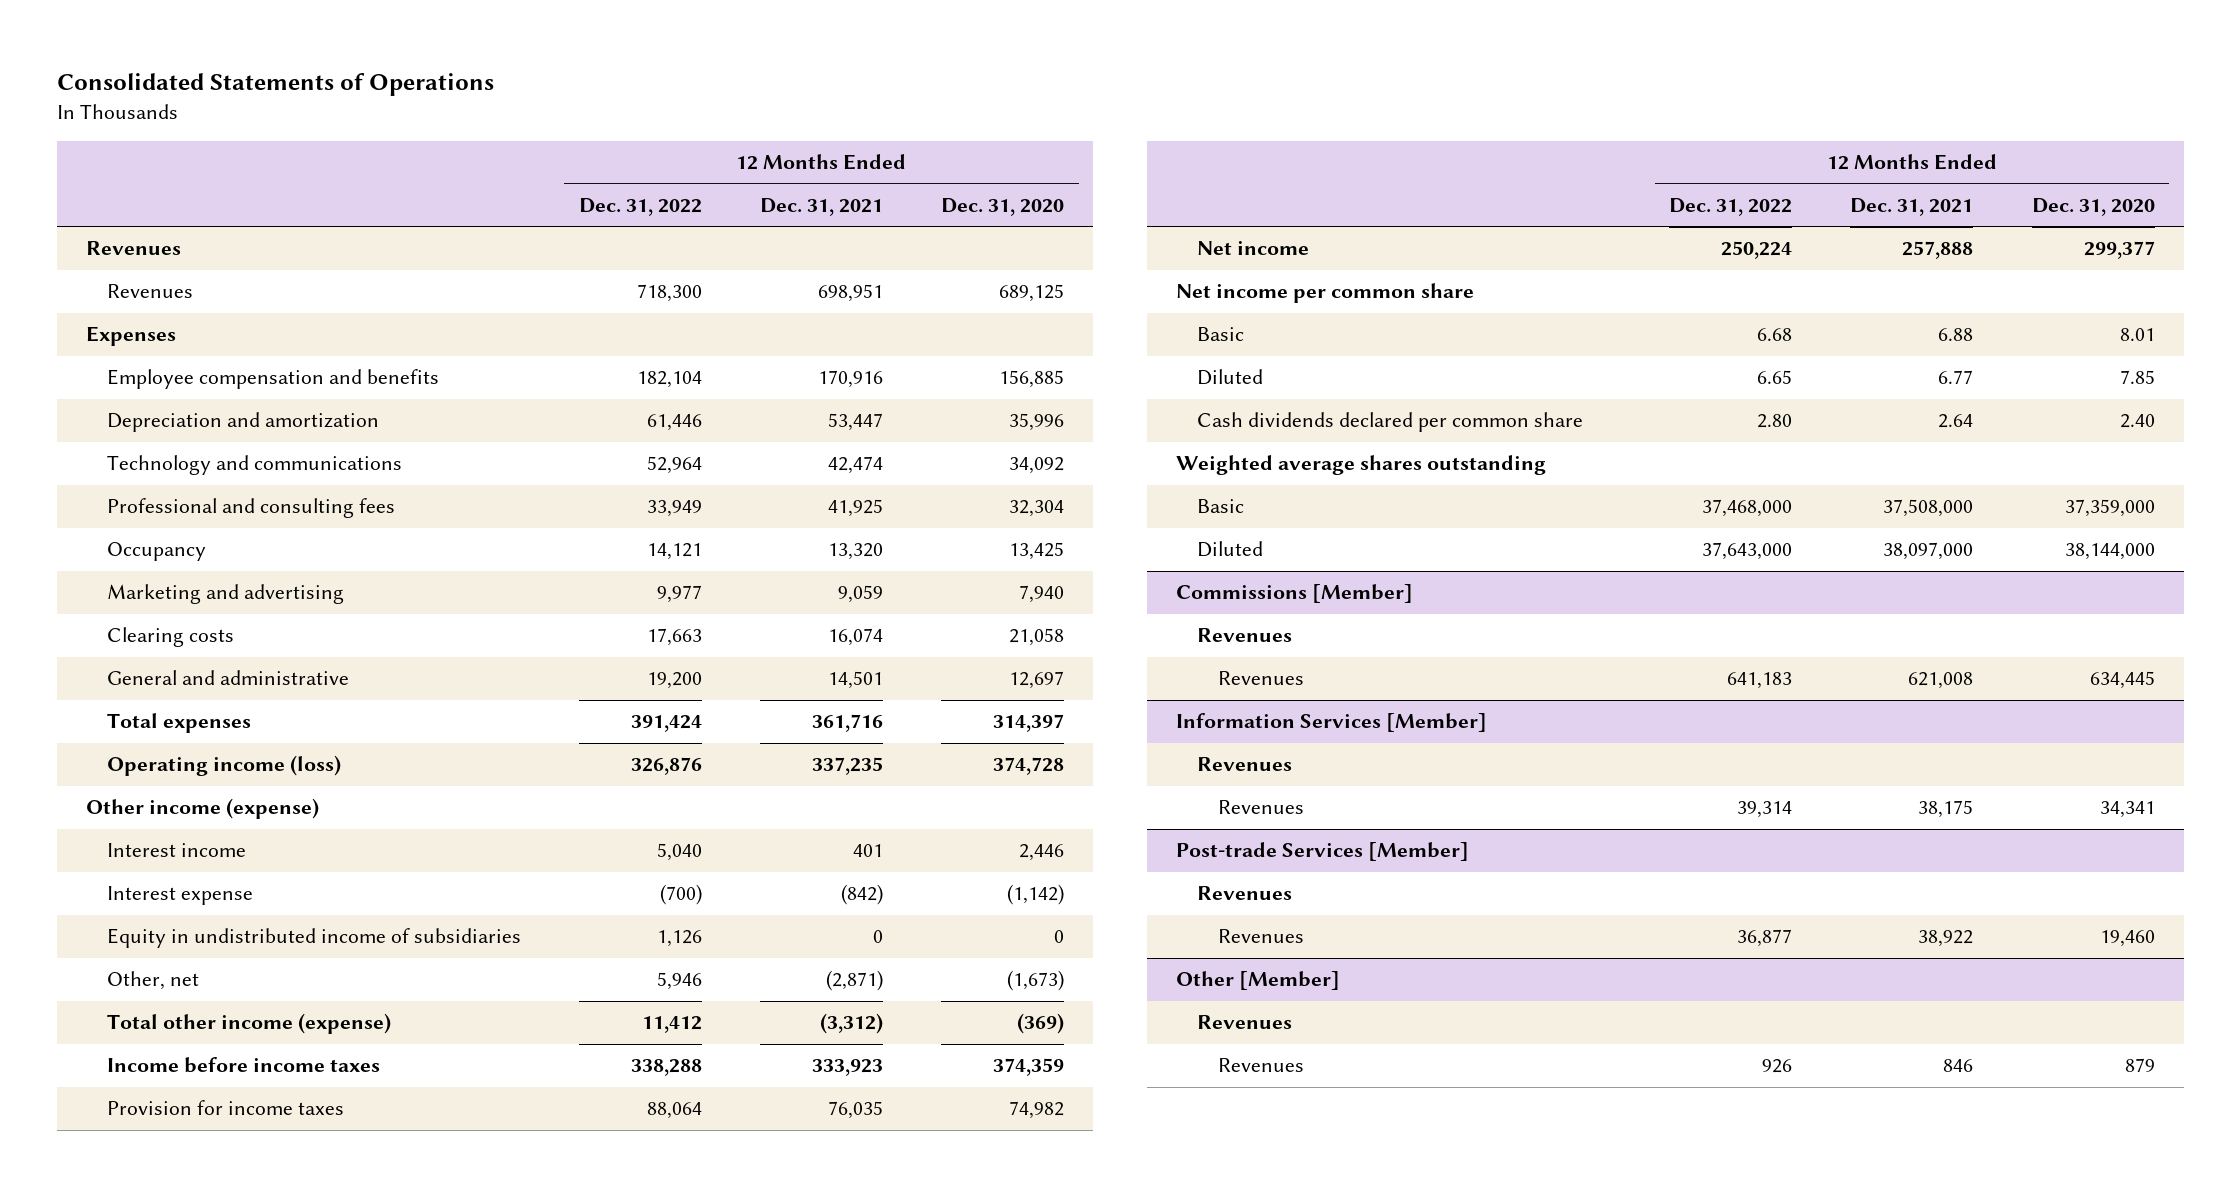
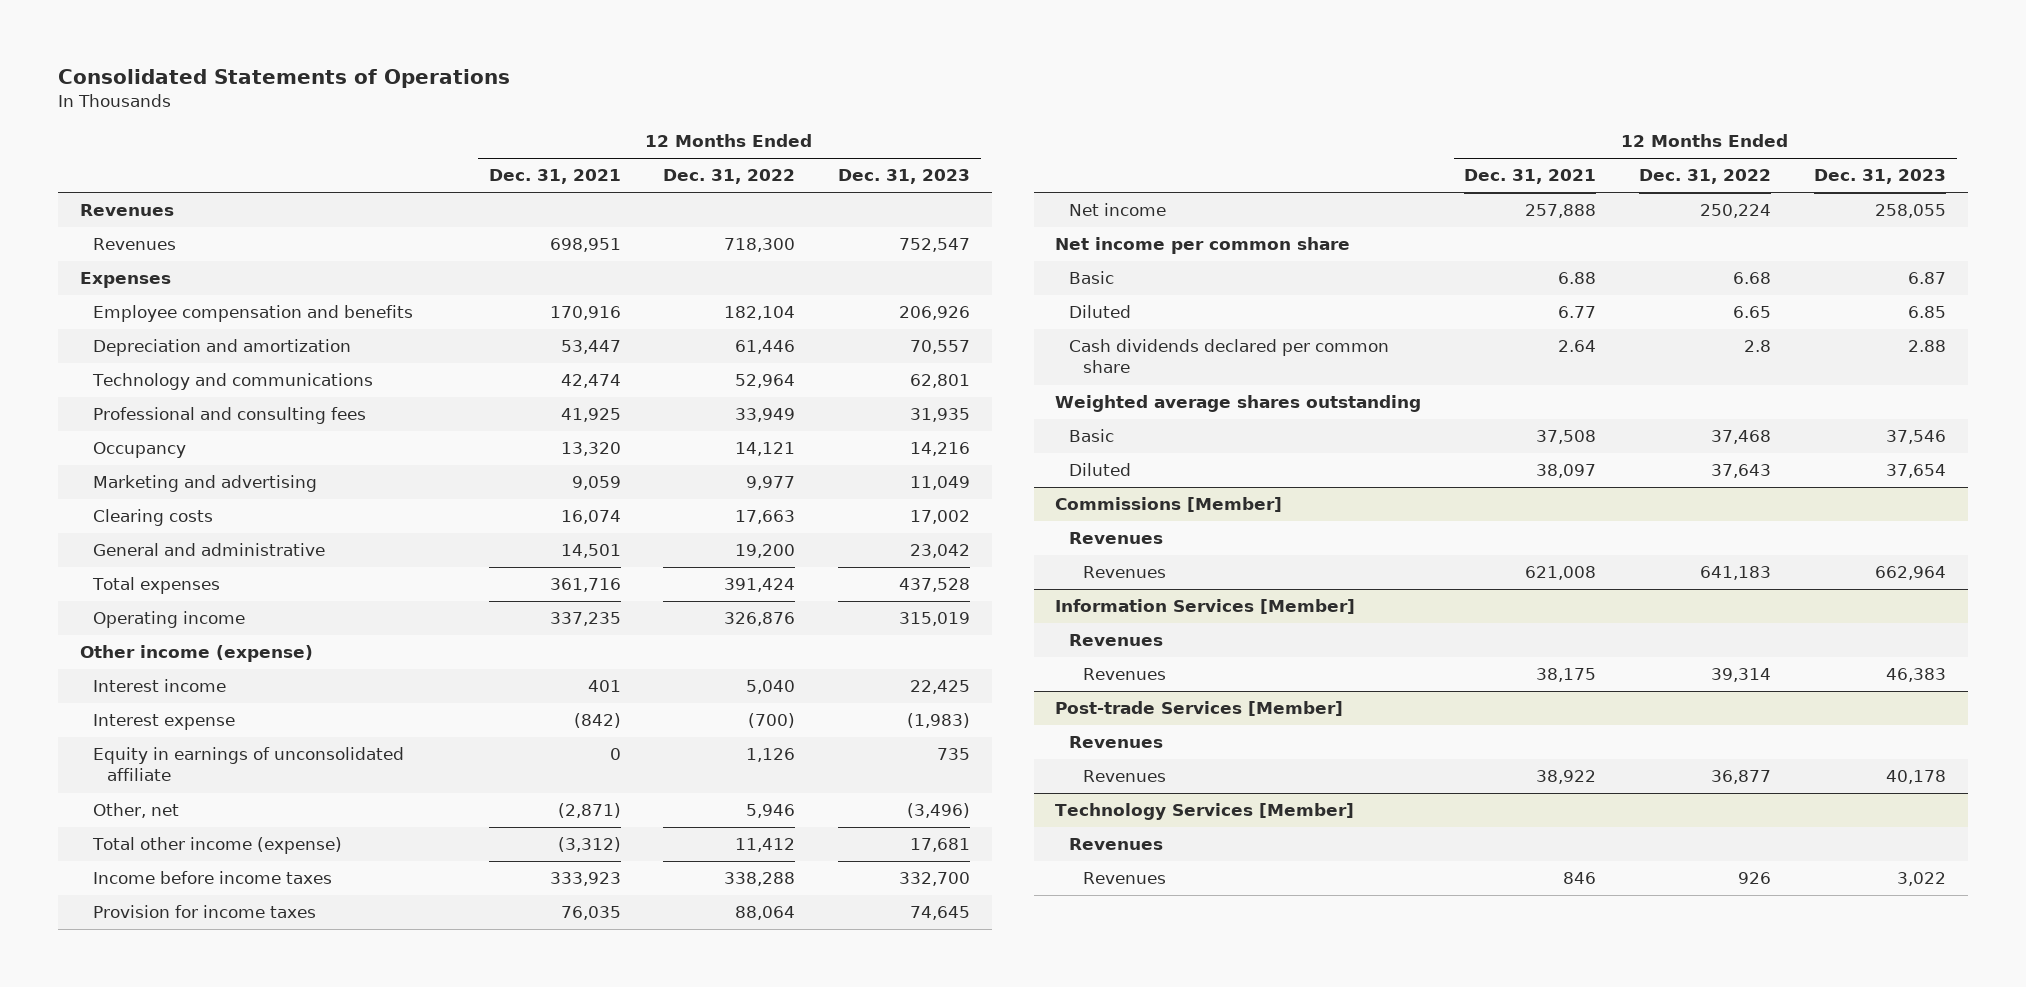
[941,197,1065,216] Dec. 31, 2020 -> none
none -> [838,169,971,185] Dec. 31, 2023
[106,755,341,777] Operating income (loss) -> [93,611,246,629] Operating income
[106,928,521,949] Equity in undistributed income of subsidiaries -> [93,747,405,782] Equity in earnings of unconsolidated affiliate
[1757,414,1793,429] 2.80 -> [1744,340,1772,353] 2.8
[1702,499,1793,518] 37,468,000 -> [1711,430,1772,445] 37,468
[1883,499,1974,518] 37,508,000 -> [1536,430,1597,445] 37,508
[1702,542,1793,561] 37,643,000 -> [1711,464,1772,479] 37,643
[1883,542,1974,561] 38,097,000 -> [1536,464,1597,479] 38,097
[1176,971,1341,991] Other [Member] -> none
none -> [1055,803,1355,821] Technology Services [Member]

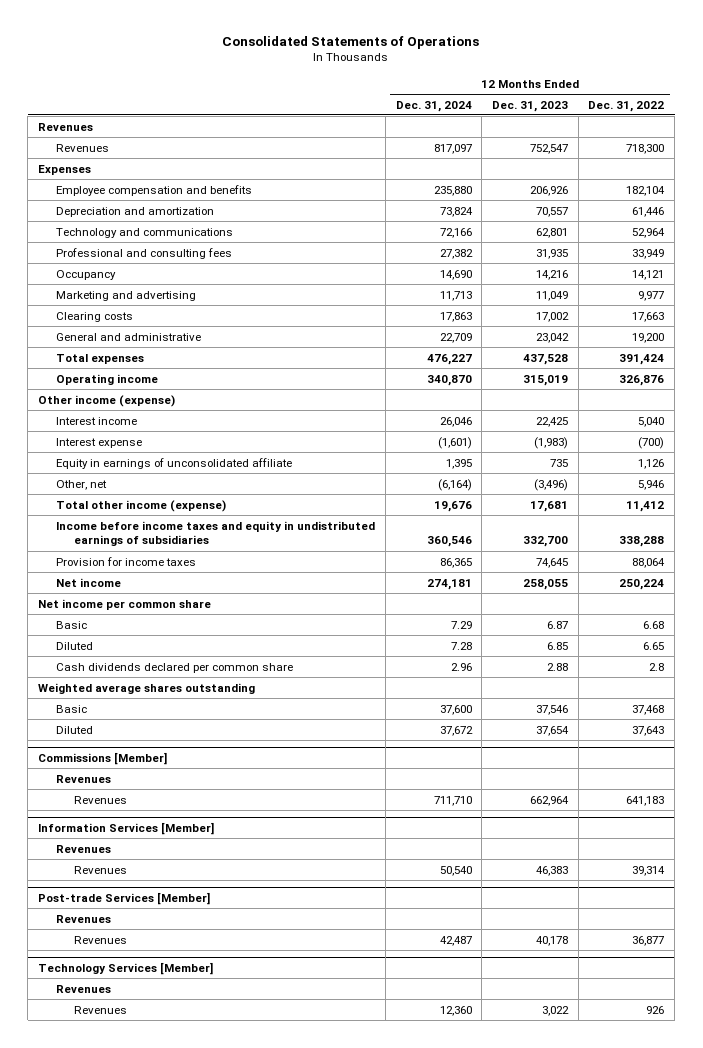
[488,169,621,185] Dec. 31, 2021 -> none
none -> [395,100,472,112] Dec. 31, 2024
[93,871,333,885] Income before income taxes -> [56,520,376,547] Income before income taxes and equity in undistributed earnings of subsidiaries

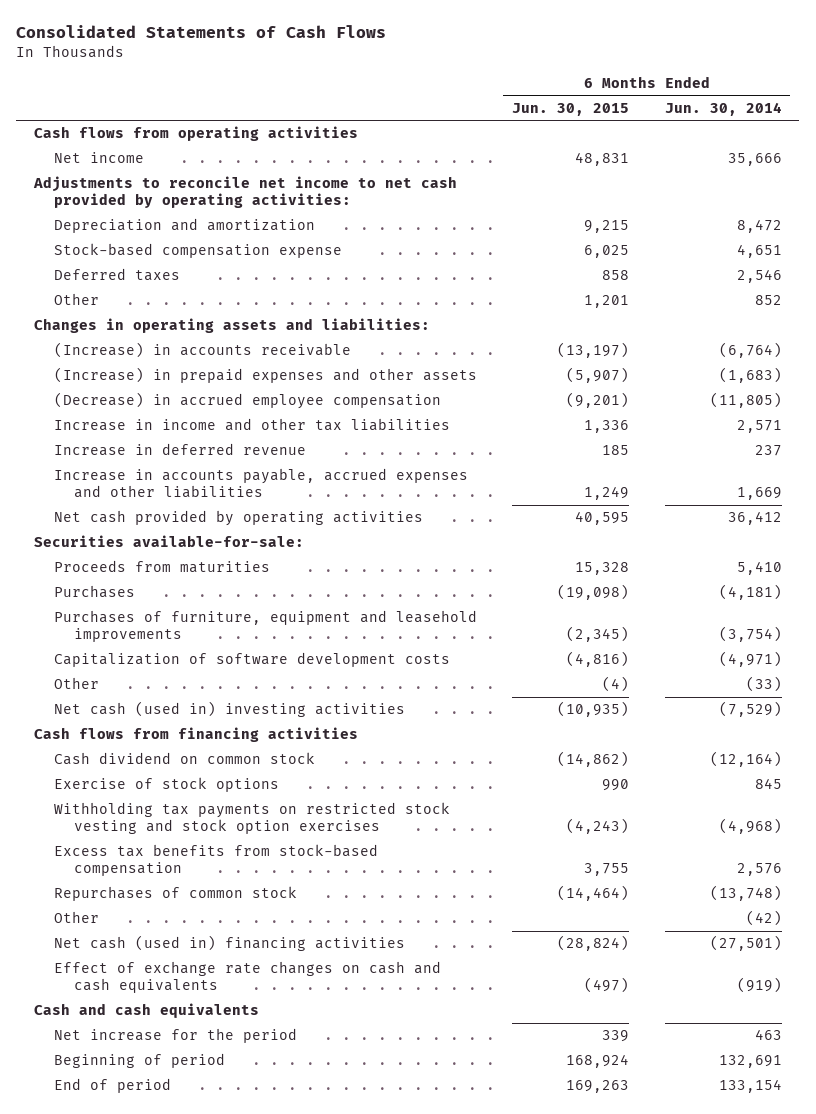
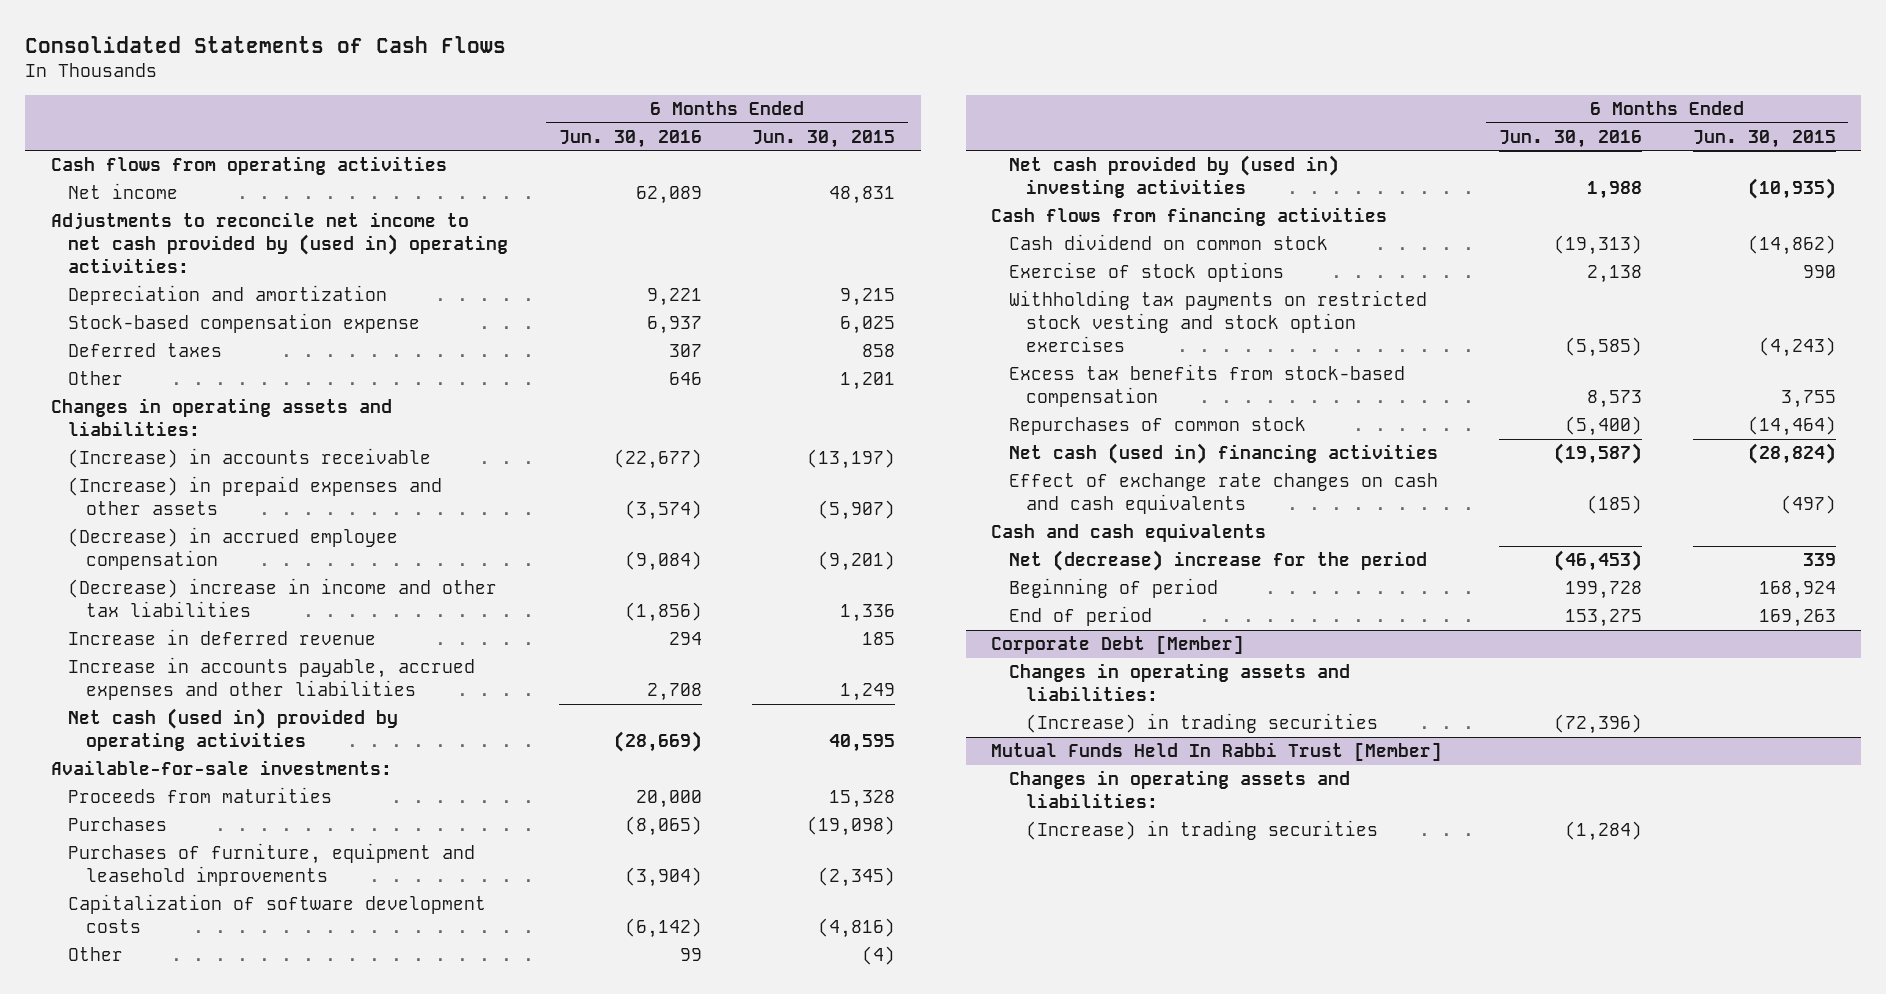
[664,101,782,116] Jun. 30, 2014 -> none
none -> [558,129,702,148] Jun. 30, 2016
[33,176,458,209] Adjustments to reconcile net income to net cash provided by operating activities: -> [50,212,509,274] Adjustments to reconcile net income to net cash provided by (used in) operating activities:
[54,418,451,432] Increase in income and other tax liabilities -> [68,578,498,618] (Decrease) increase in income and other tax liabilities
[54,510,424,527] Net cash provided by operating activities -> [68,708,399,752] Net cash (used in) provided by operating activities
[34,535,305,548] Securities available-for-sale: -> [50,760,392,776] Available-for-sale investments:
[54,701,406,718] Net cash (used in) investing activities -> [1008,155,1339,199] Net cash provided by (used in) investing activities
[54,911,100,924] Other -> none
[54,1028,298,1044] Net increase for the period -> [1008,550,1427,572] Net (decrease) increase for the period
none -> [990,635,1244,655] Corporate Debt [Member]
none -> [1008,663,1350,702] Changes in operating assets and liabilities:
none -> [1026,713,1379,734] (Increase) in trading securities
none -> [990,742,1442,762] Mutual Funds Held In Rabbi Trust [Member]
none -> [1008,770,1350,809] Changes in operating assets and liabilities:
none -> [1026,820,1379,841] (Increase) in trading securities

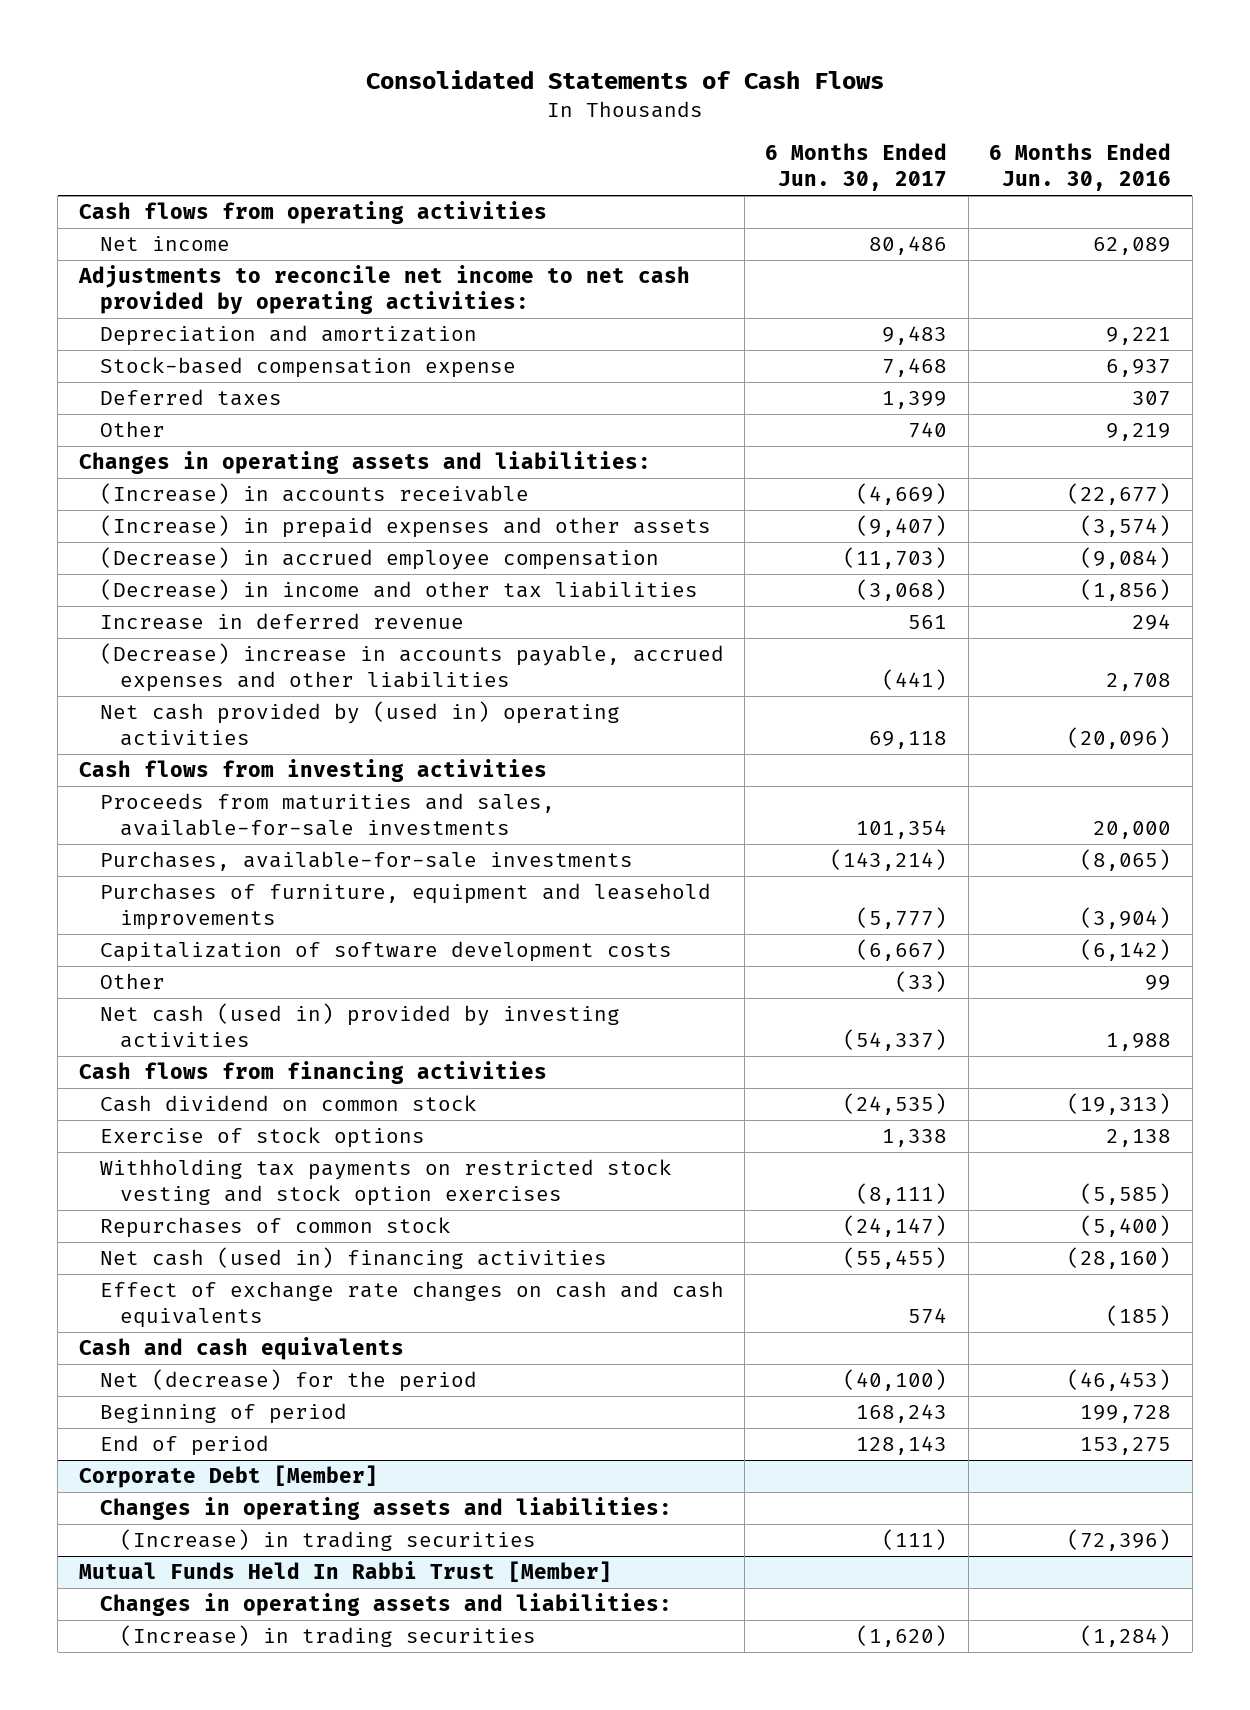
[752,129,896,148] Jun. 30, 2015 -> none
none -> [765,142,948,192] 6 Months Ended Jun. 30, 2017
[50,212,509,274] Adjustments to reconcile net income to net cash provided by (used in) operating activities: -> [77,265,690,315] Adjustments to reconcile net income to net cash provided by operating activities:
[668,372,702,386] 646 -> [1106,423,1172,442] 9,219
[68,578,498,618] (Decrease) increase in income and other tax liabilities -> [99,579,698,601] (Decrease) in income and other tax liabilities
[50,760,392,776] Available-for-sale investments: -> none
[68,657,476,701] Increase in accounts payable, accrued expenses and other liabilities -> [99,643,724,693] (Decrease) increase in accounts payable, accrued expenses and other liabilities
[68,708,399,752] Net cash (used in) provided by operating activities -> [99,701,620,747] Net cash provided by (used in) operating activities
[613,731,702,753] (28,669) -> [1067,727,1172,750] (20,096)
none -> [78,759,547,783] Cash flows from investing activities
[68,787,333,804] Proceeds from maturities -> [99,793,555,837] Proceeds from maturities and sales, available-for-sale investments
[68,817,168,832] Purchases -> [99,851,633,872] Purchases, available-for-sale investments
[1008,155,1339,199] Net cash provided by (used in) investing activities -> [99,1003,620,1049] Net cash (used in) provided by investing activities
[1008,364,1405,408] Excess tax benefits from stock-based compensation -> none
[1554,443,1643,465] (19,587) -> [1067,1247,1172,1270] (28,160)
[1008,550,1427,572] Net (decrease) increase for the period -> [99,1369,477,1393] Net (decrease) for the period

